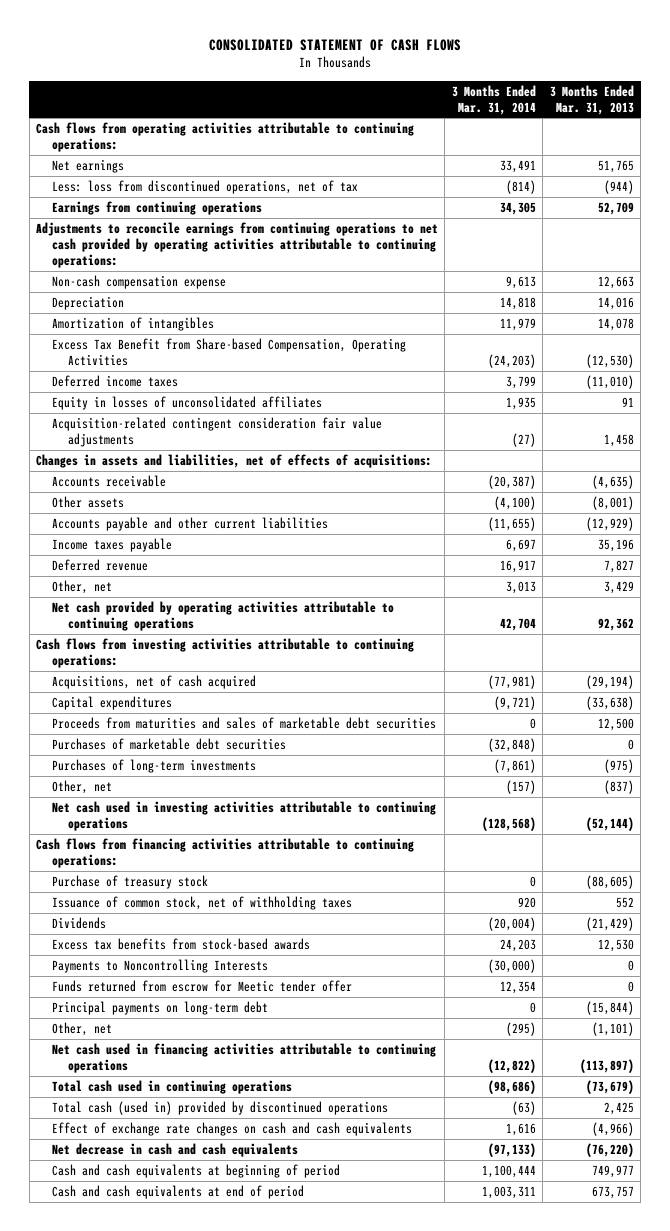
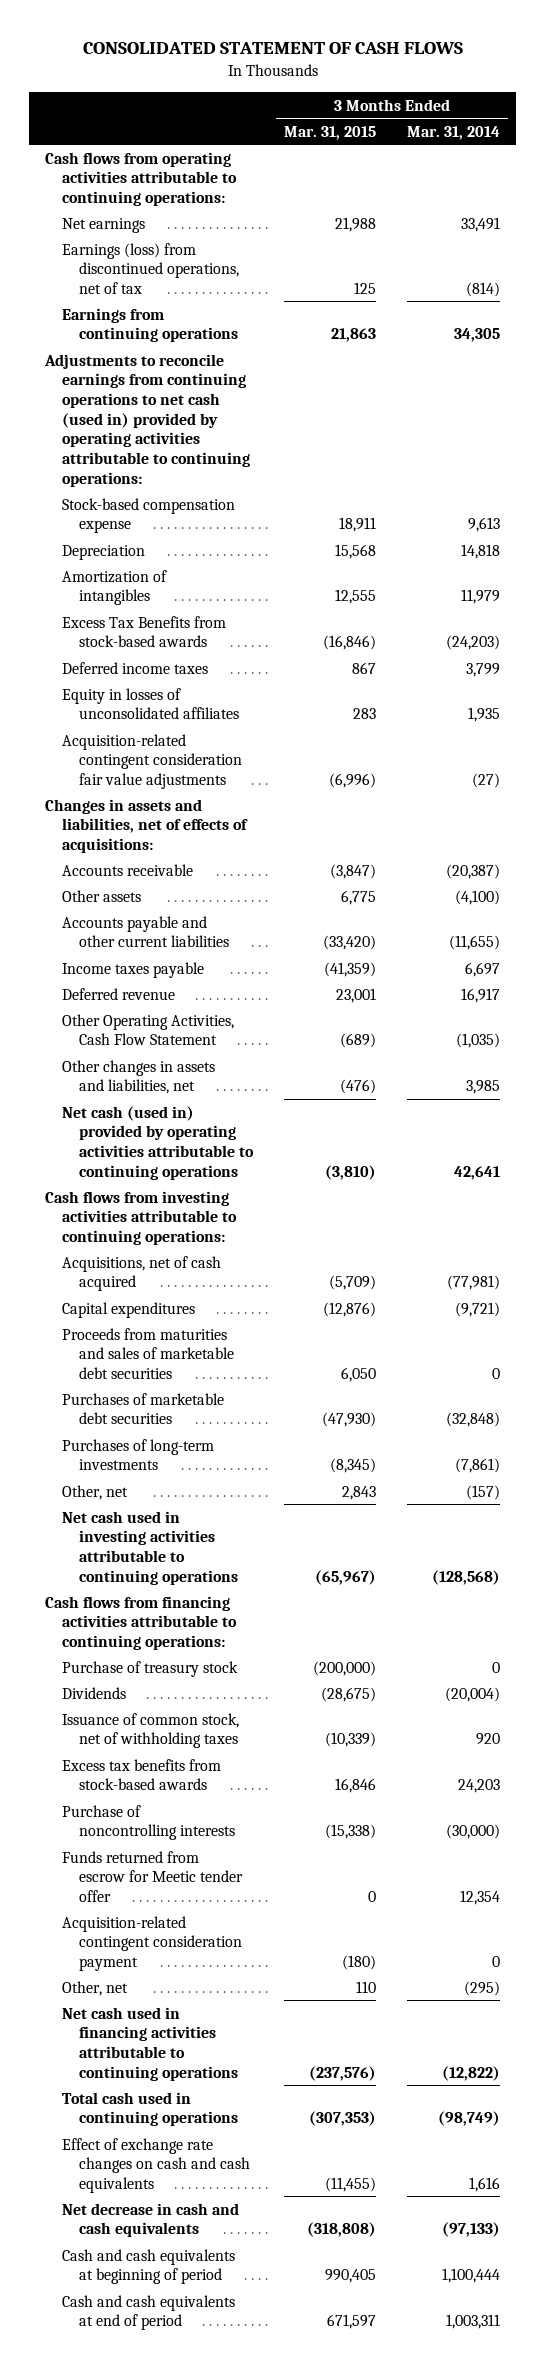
[549,84,634,115] 3 Months Ended Mar. 31, 2013 -> none
none -> [283,125,376,140] Mar. 31, 2015
[51,179,358,194] Less: loss from discontinued operations, net of tax -> [61,242,239,294] Earnings (loss) from discontinued operations, net of tax
[35,221,438,268] Adjustments to reconcile earnings from continuing operations to net cash provided by operating activities attributable to continuing operations: -> [43,353,250,487] Adjustments to reconcile earnings from continuing operations to net cash (used in) provided by operating activities attributable to continuing operations:
[51,274,226,289] Non-cash compensation expense -> [61,497,235,534] Stock-based compensation expense
[51,337,406,366] Excess Tax Benefit from Share-based Compensation, Operating Activities -> [61,615,226,648] Excess Tax Benefits from stock-based awards
none -> [61,1013,234,1046] Other Operating Activities, Cash Flow Statement
[51,579,112,594] Other, net -> [61,1059,215,1095] Other changes in assets and liabilities, net
[505,580,536,594] 3,013 -> [466,1080,501,1095] 3,985
[51,600,394,631] Net cash provided by operating activities attributable to continuing operations -> [61,1105,254,1180] Net cash (used in) provided by operating activities attributable to continuing operations
[499,617,536,631] 42,704 -> [454,1165,501,1180] 42,641
[51,895,352,910] Issuance of common stock, net of withholding taxes -> [61,1712,239,1749] Issuance of common stock, net of withholding taxes
[51,958,268,973] Payments to Noncontrolling Interests -> [61,1804,235,1841] Purchase of noncontrolling interests
[51,1000,268,1015] Principal payments on long-term debt -> none
none -> [61,1915,242,1971] Acquisition-related contingent consideration payment
[51,1100,388,1115] Total cash (used in) provided by discontinued operations -> none
[487,1079,536,1094] (98,686) -> [438,2111,501,2127] (98,749)

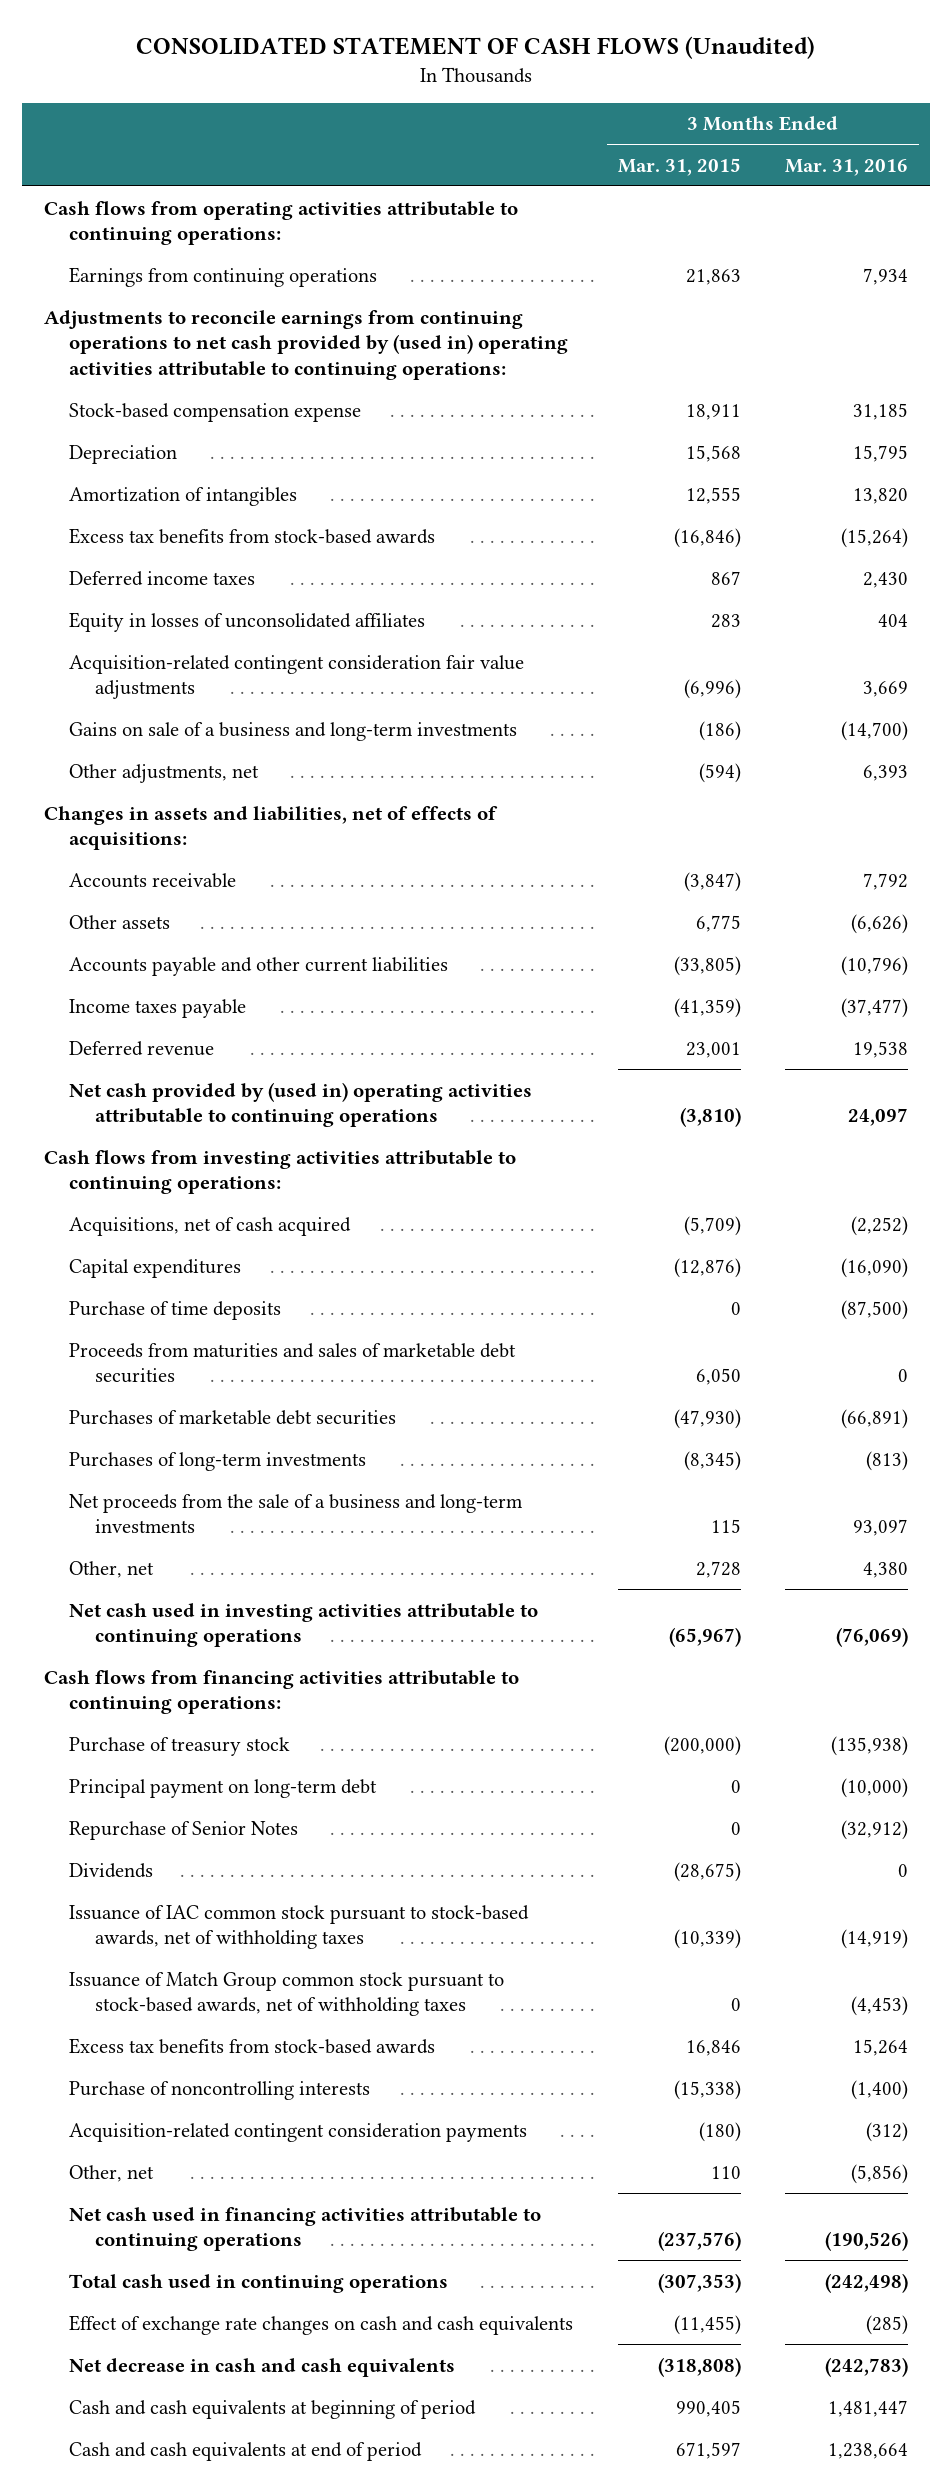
[82,42,463,55] CONSOLIDATED STATEMENT OF CASH FLOWS -> [135,35,815,59] CONSOLIDATED STATEMENT OF CASH FLOWS (Unaudited)
[407,125,501,140] Mar. 31, 2014 -> none
none -> [784,158,908,176] Mar. 31, 2016
[61,217,145,233] Net earnings -> none
[61,242,239,294] Earnings (loss) from discontinued operations, net of tax -> none
[43,353,250,487] Adjustments to reconcile earnings from continuing operations to net cash (used in) provided by operating activities attributable to continuing operations: -> [44,309,569,380] Adjustments to reconcile earnings from continuing operations to net cash provided by (used in) operating activities attributable to continuing operations:
[61,615,226,648] Excess Tax Benefits from stock-based awards -> [69,527,436,544] Excess tax benefits from stock-based awards
none -> [69,721,518,741] Gains on sale of a business and long-term investments
none -> [69,763,260,783] Other adjustments, net
[322,935,376,951] (33,420) -> [673,955,741,976] (33,805)
[61,1013,234,1046] Other Operating Activities, Cash Flow Statement -> none
[61,1059,215,1095] Other changes in assets and liabilities, net -> none
[61,1105,254,1180] Net cash (used in) provided by operating activities attributable to continuing operations -> [69,1081,533,1128] Net cash provided by (used in) operating activities attributable to continuing operations
none -> [69,1300,282,1320] Purchase of time deposits
none -> [69,1493,524,1534] Net proceeds from the sale of a business and long-term investments
[341,1485,376,1500] 2,843 -> [695,1560,741,1578] 2,728
none -> [69,1778,378,1798] Principal payment on long-term debt
none -> [69,1820,299,1840] Repurchase of Senior Notes
[61,1712,239,1749] Issuance of common stock, net of withholding taxes -> [69,1904,530,1950] Issuance of IAC common stock pursuant to stock-based awards, net of withholding taxes
none -> [69,1971,505,2017] Issuance of Match Group common stock pursuant to stock-based awards, net of withholding taxes
[61,1850,243,1902] Funds returned from escrow for Meetic tender offer -> none
[61,1915,242,1971] Acquisition-related contingent consideration payment -> [69,2122,528,2142] Acquisition-related contingent consideration payments

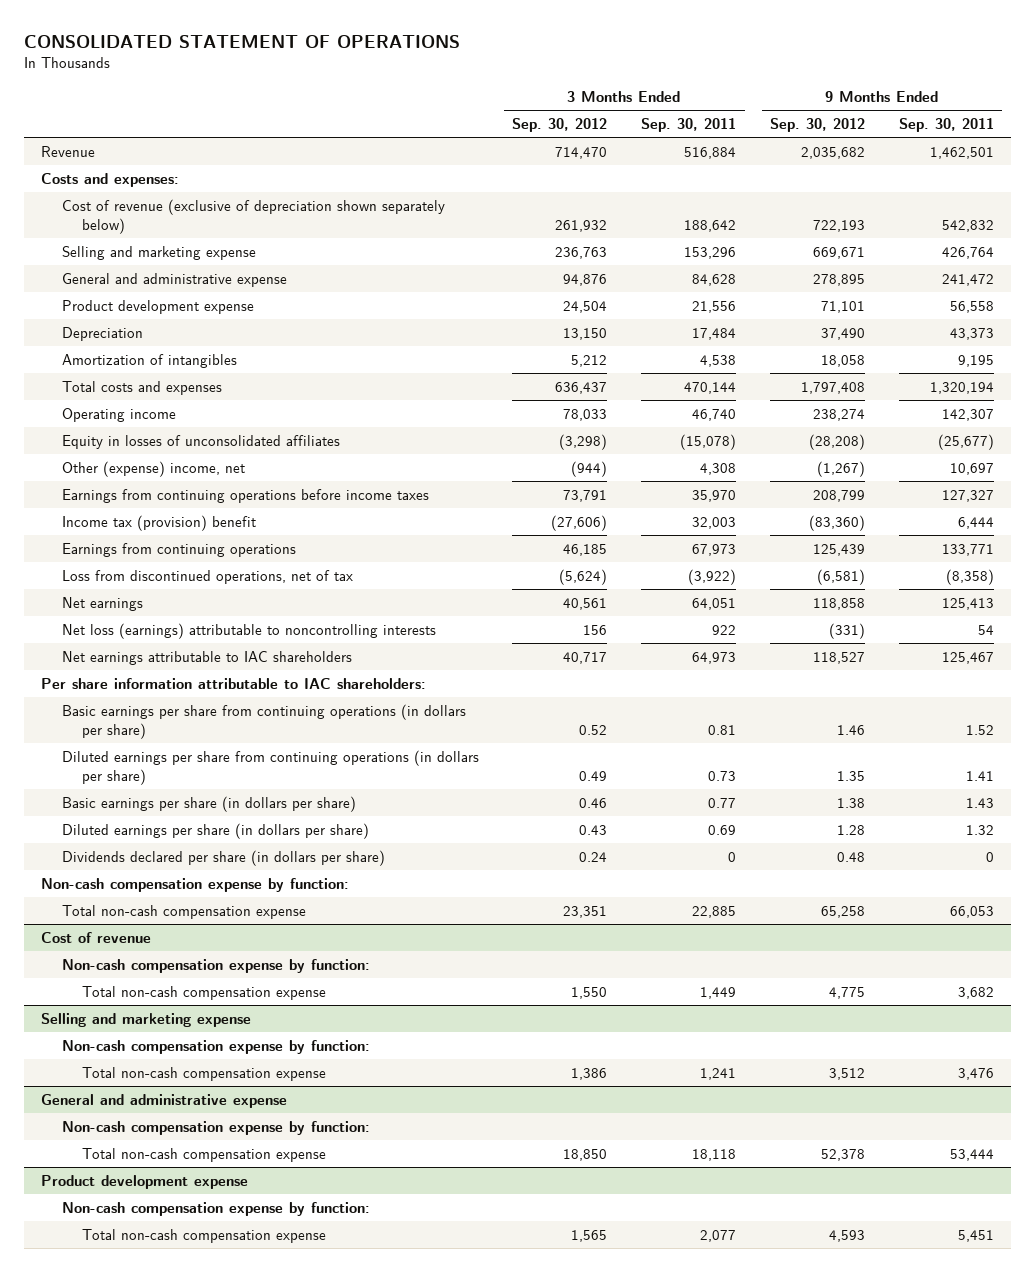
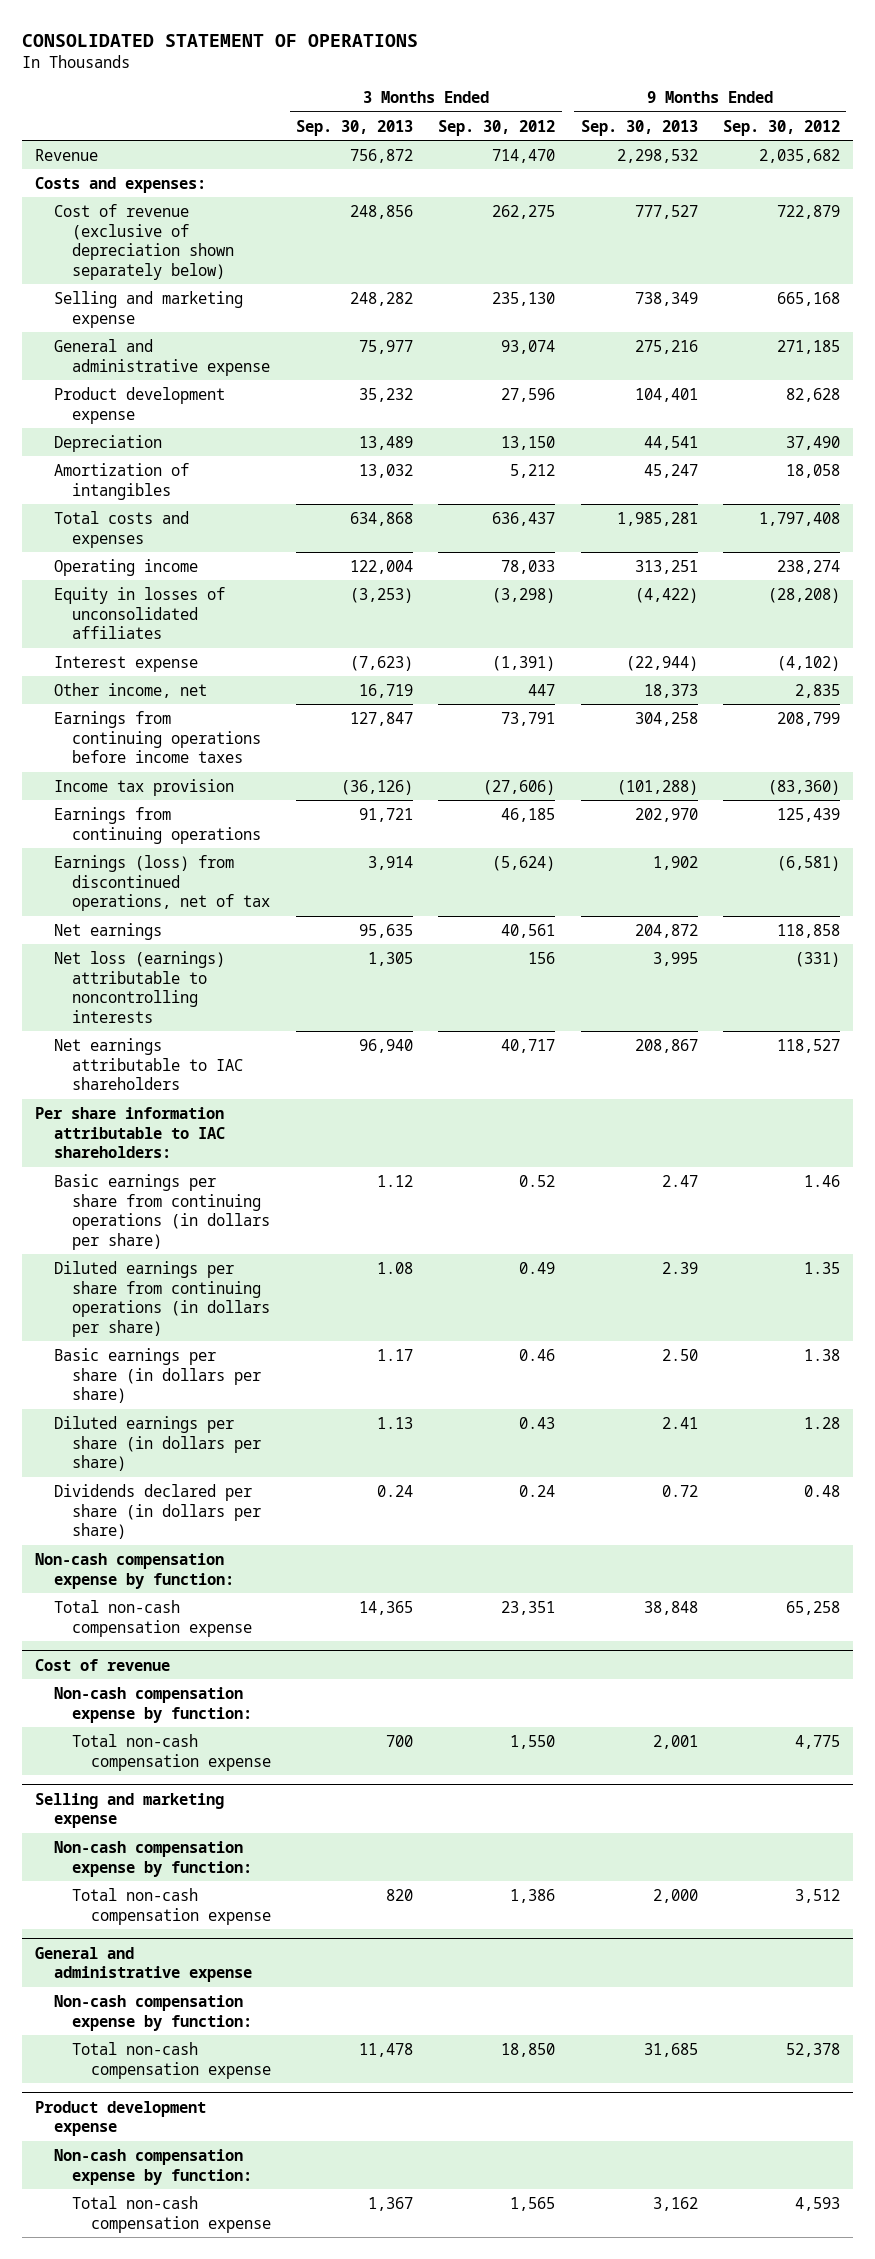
[641,118,737,133] Sep. 30, 2011 -> none
[898,118,994,133] Sep. 30, 2011 -> none
none -> [296,119,414,136] Sep. 30, 2013
none -> [580,119,698,136] Sep. 30, 2013
[555,220,608,233] 261,932 -> [492,204,556,219] 262,275
[813,220,866,233] 722,193 -> [777,204,841,219] 722,879
[555,246,608,259] 236,763 -> [492,291,556,306] 235,130
[813,246,866,259] 669,671 -> [777,291,841,306] 665,168
[563,273,608,286] 94,876 -> [501,339,556,354] 93,074
[813,273,866,286] 278,895 -> [777,339,841,354] 271,185
[563,300,608,313] 24,504 -> [501,387,556,402] 27,596
[821,300,866,313] 71,101 -> [786,387,841,402] 82,628
none -> [53,655,198,672] Interest expense
[61,460,245,477] Other (expense) income, net -> [53,682,207,698] Other income, net
[571,460,608,477] (944) -> [528,683,556,696] 447
[817,460,866,477] (1,267) -> [795,683,841,698] 2,835
[61,514,256,531] Income tax (provision) benefit -> [53,778,234,796] Income tax provision
[61,569,353,584] Loss from discontinued operations, net of tax -> [53,854,271,912] Earnings (loss) from discontinued operations, net of tax

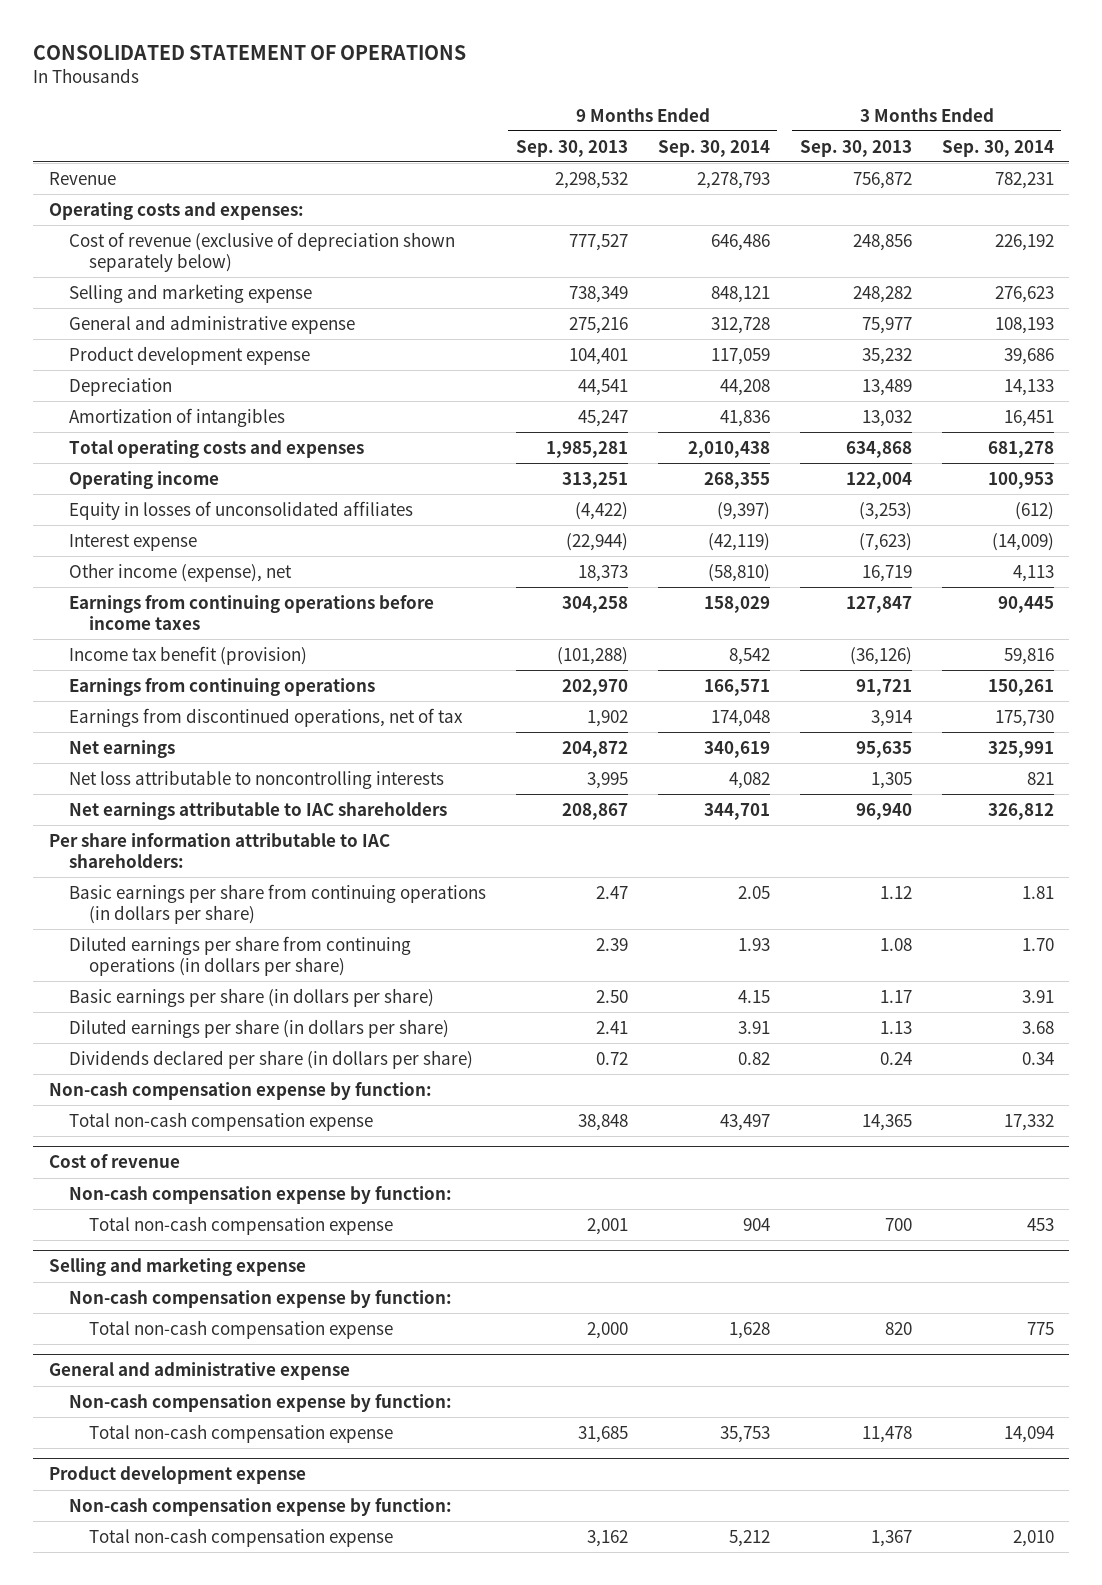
[438,119,556,136] Sep. 30, 2012 -> none
[723,119,841,136] Sep. 30, 2012 -> none
none -> [657,139,770,157] Sep. 30, 2014
none -> [941,139,1054,157] Sep. 30, 2014
[34,176,206,193] Costs and expenses: -> [48,201,304,220] Operating costs and expenses:
[53,510,189,548] Total costs and expenses -> [68,439,364,458] Total operating costs and expenses
[53,682,207,698] Other income, net -> [68,562,292,582] Other income (expense), net
[53,778,234,796] Income tax provision -> [68,645,307,665] Income tax benefit (provision)
[53,854,271,912] Earnings (loss) from discontinued operations, net of tax -> [68,707,463,727] Earnings from discontinued operations, net of tax
[53,950,225,1023] Net loss (earnings) attributable to noncontrolling interests -> [68,769,444,789] Net loss attributable to noncontrolling interests

